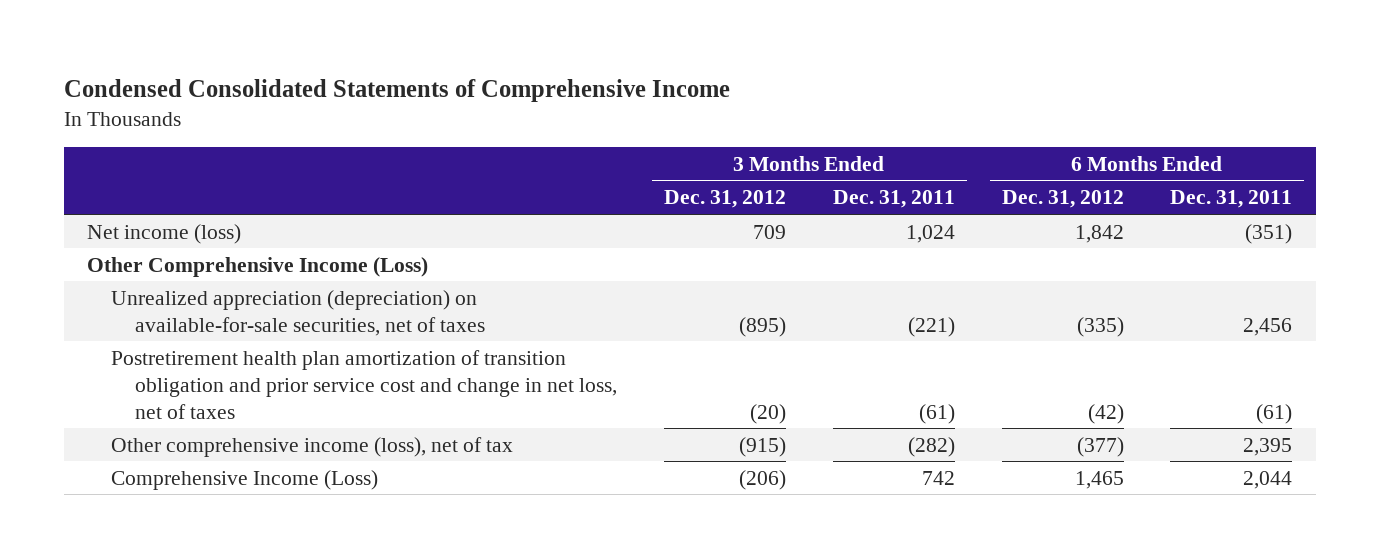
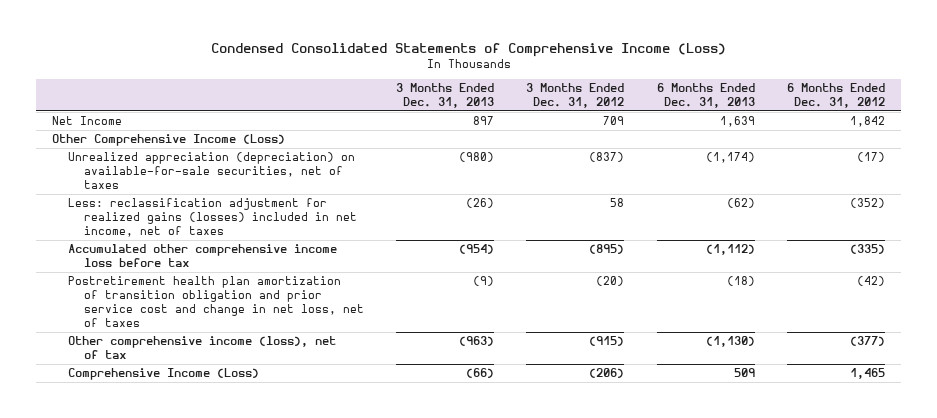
[63,78,730,102] Condensed Consolidated Statements of Comprehensive Income -> [210,43,726,58] Condensed Consolidated Statements of Comprehensive Income (Loss)
[832,190,955,209] Dec. 31, 2011 -> none
[1170,190,1293,209] Dec. 31, 2011 -> none
none -> [395,83,494,109] 3 Months Ended Dec. 31, 2013
none -> [656,83,755,109] 6 Months Ended Dec. 31, 2013
[87,223,242,244] Net income (loss) -> [52,116,123,126] Net Income
[739,316,787,337] (895) -> [589,152,625,163] (837)
[1076,316,1124,337] (335) -> [856,152,885,163] (17)
none -> [67,198,357,237] Less: reclassification adjustment for realized gains (losses) included in net income, net of taxes
none -> [67,244,337,268] Accumulated other comprehensive income loss before tax

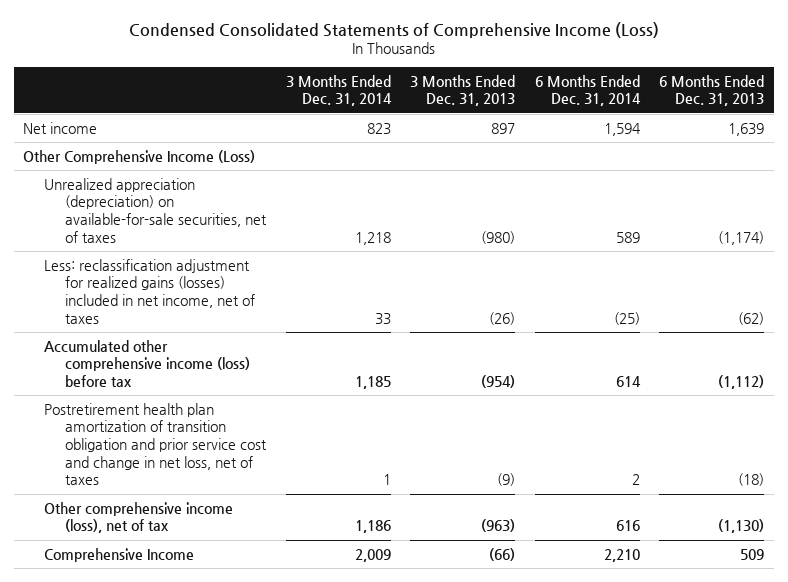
[526,83,625,109] 3 Months Ended Dec. 31, 2012 -> none
[786,83,885,109] 6 Months Ended Dec. 31, 2012 -> none
none -> [285,74,392,107] 3 Months Ended Dec. 31, 2014
none -> [534,74,641,107] 6 Months Ended Dec. 31, 2014
[52,116,123,126] Net Income -> [23,121,98,134] Net income
[67,244,337,268] Accumulated other comprehensive income loss before tax -> [44,339,251,388] Accumulated other comprehensive income (loss) before tax
[67,368,259,381] Comprehensive Income (Loss) -> [44,547,195,562] Comprehensive Income

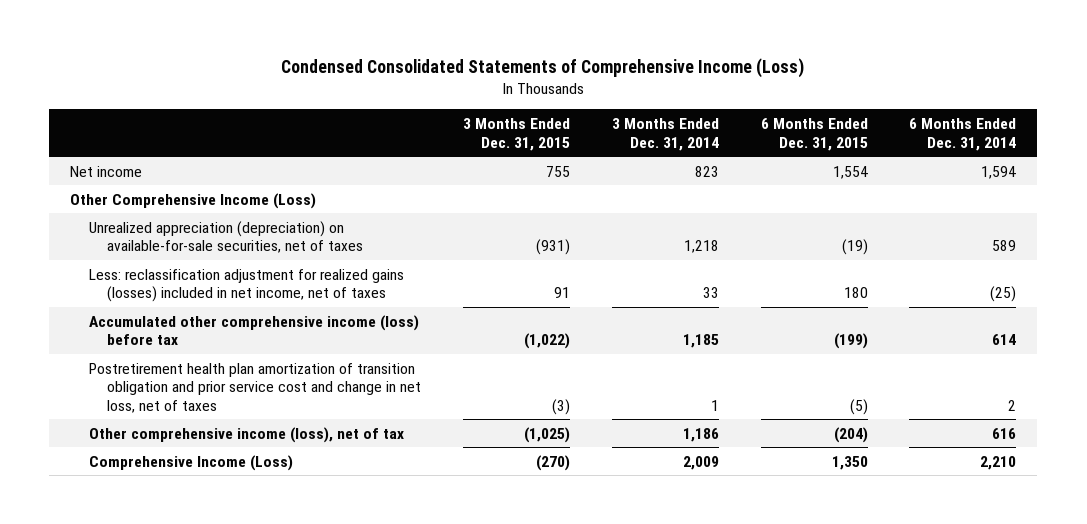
[410,74,516,107] 3 Months Ended Dec. 31, 2013 -> none
[659,74,765,107] 6 Months Ended Dec. 31, 2013 -> none
none -> [463,117,571,151] 3 Months Ended Dec. 31, 2015
none -> [760,117,868,151] 6 Months Ended Dec. 31, 2015
[44,547,195,562] Comprehensive Income -> [88,454,293,471] Comprehensive Income (Loss)

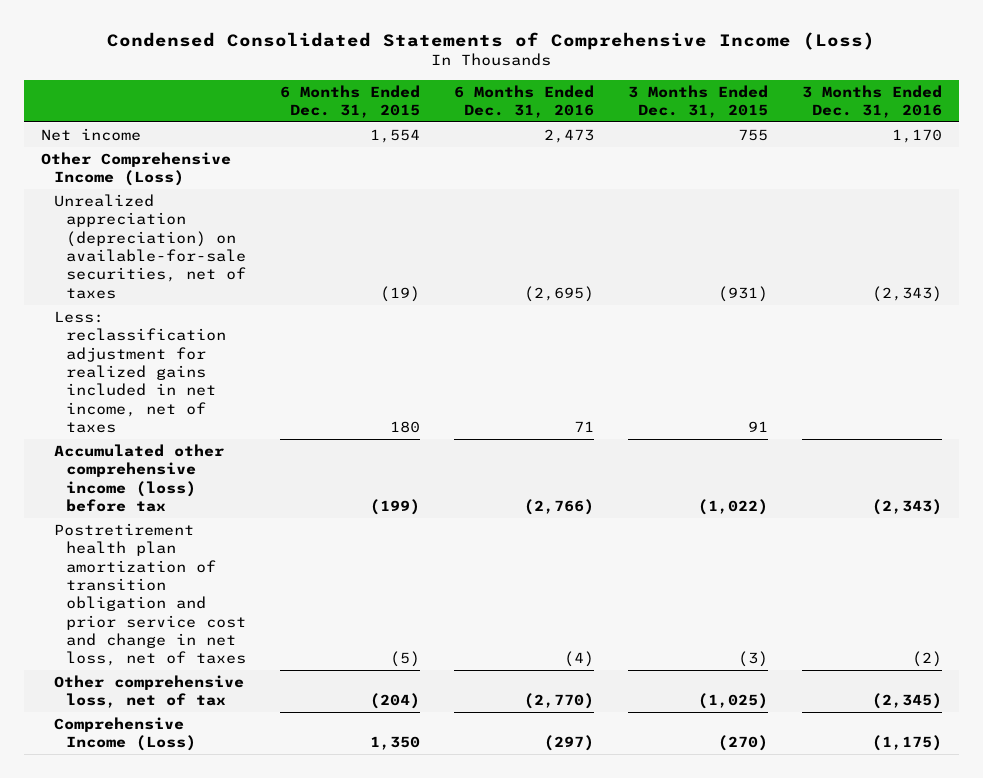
[611,117,719,151] 3 Months Ended Dec. 31, 2014 -> none
[909,117,1017,151] 6 Months Ended Dec. 31, 2014 -> none
none -> [454,84,595,118] 6 Months Ended Dec. 31, 2016
none -> [801,84,942,118] 3 Months Ended Dec. 31, 2016
[88,268,404,303] Less: reclassification adjustment for realized gains (losses) included in net income, net of taxes -> [53,310,227,434] Less: reclassification adjustment for realized gains included in net income, net of taxes
[88,426,404,443] Other comprehensive income (loss), net of tax -> [53,674,244,709] Other comprehensive loss, net of tax

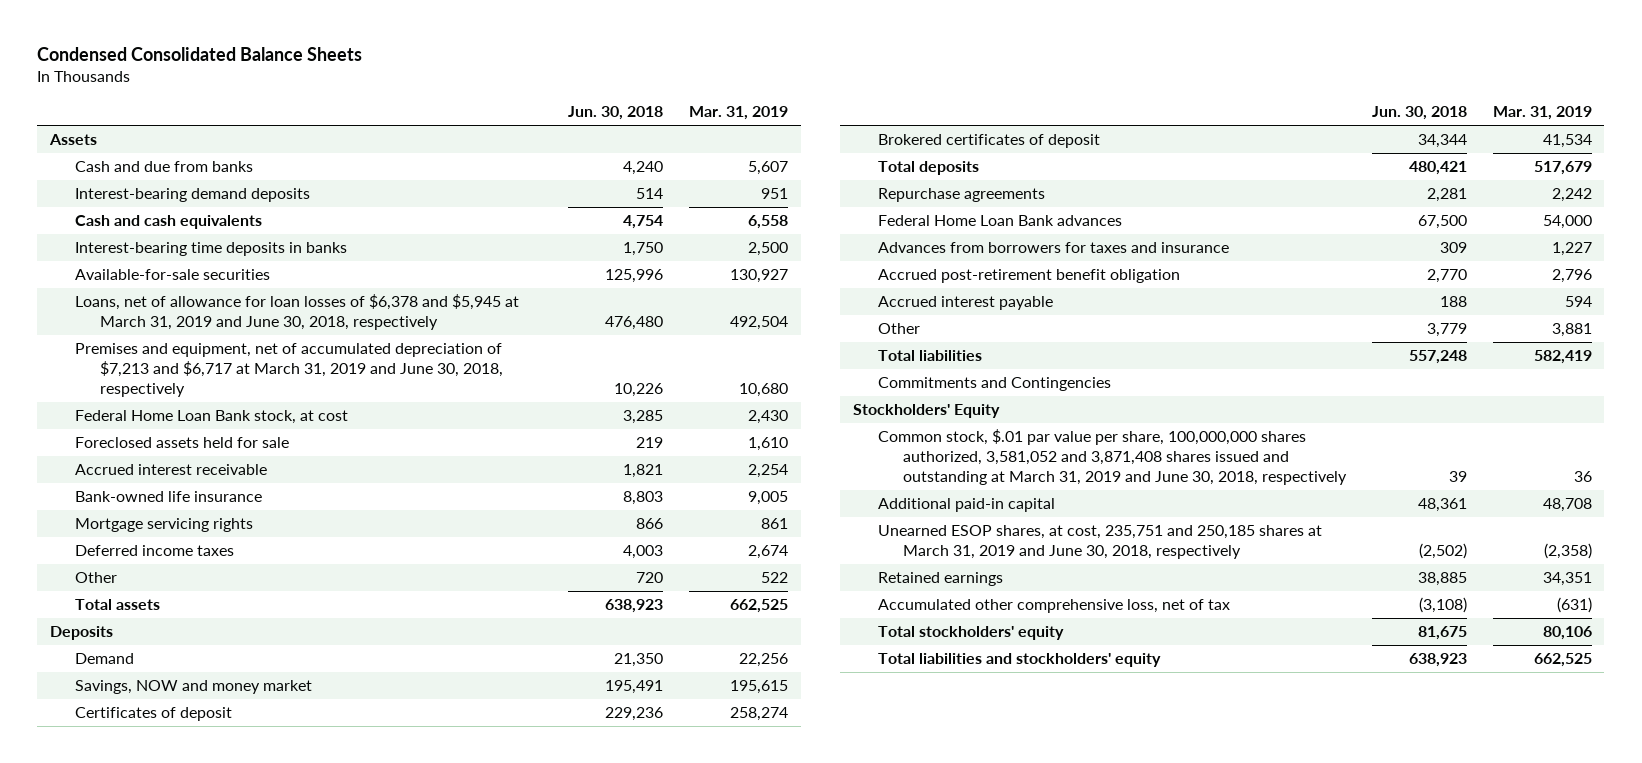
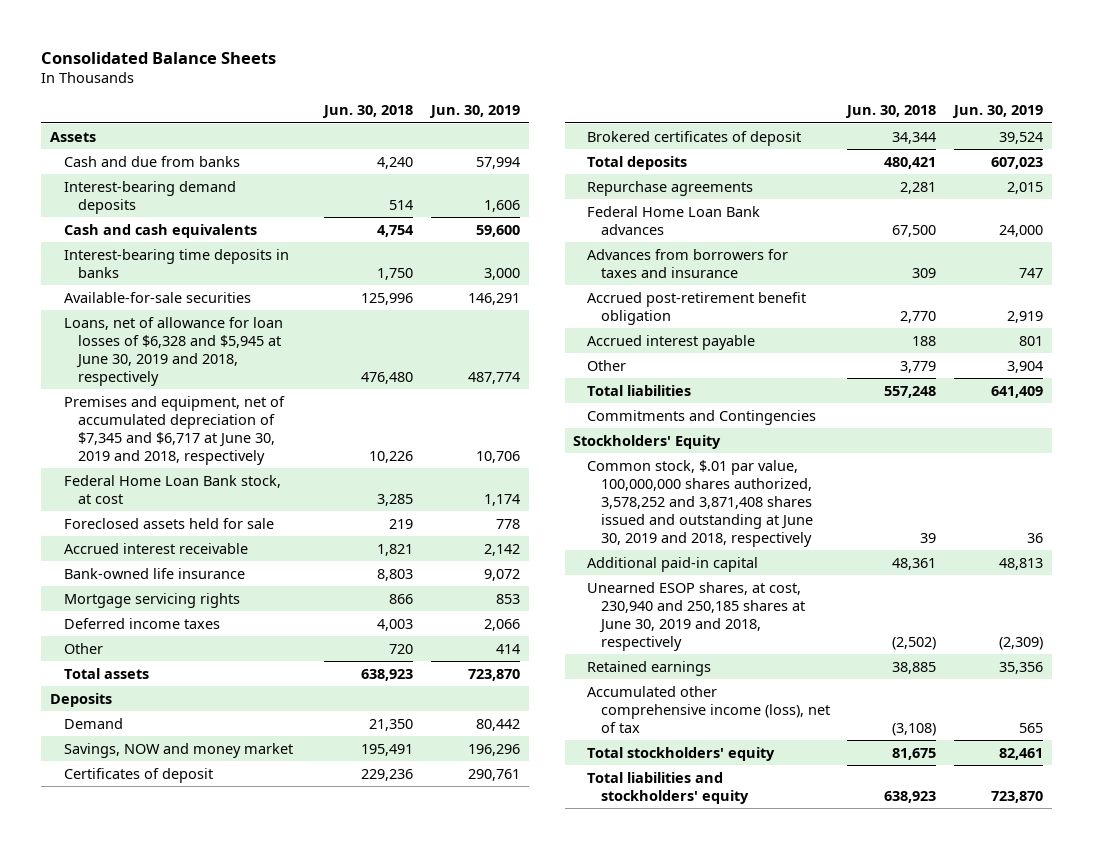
[37,47,363,62] Condensed Consolidated Balance Sheets -> [41,51,277,64] Consolidated Balance Sheets
[689,106,789,121] Mar. 31, 2019 -> none
none -> [428,105,520,119] Jun. 30, 2019
[74,294,519,331] Loans, net of allowance for loan losses of $6,378 and $5,945 at March 31, 2019 and June 30, 2018, respectively -> [64,316,284,387] Loans, net of allowance for loan losses of $6,328 and $5,945 at June 30, 2019 and 2018, respectively
[74,343,503,398] Premises and equipment, net of accumulated depreciation of $7,213 and $6,717 at March 31, 2019 and June 30, 2018, respectively -> [64,395,286,466] Premises and equipment, net of accumulated depreciation of $7,345 and $6,717 at June 30, 2019 and 2018, respectively
[878,429,1347,486] Common stock, $.01 par value per share, 100,000,000 shares authorized, 3,581,052 and 3,871,408 shares issued and outstanding at March 31, 2019 and June 30, 2018, respectively -> [587,459,813,548] Common stock, $.01 par value, 100,000,000 shares authorized, 3,578,252 and 3,871,408 shares issued and outstanding at June 30, 2019 and 2018, respectively
[878,525,1323,560] Unearned ESOP shares, at cost, 235,751 and 250,185 shares at March 31, 2019 and June 30, 2018, respectively -> [587,581,805,652] Unearned ESOP shares, at cost, 230,940 and 250,185 shares at June 30, 2019 and 2018, respectively
[878,599,1231,614] Accumulated other comprehensive loss, net of tax -> [587,685,830,733] Accumulated other comprehensive income (loss), net of tax

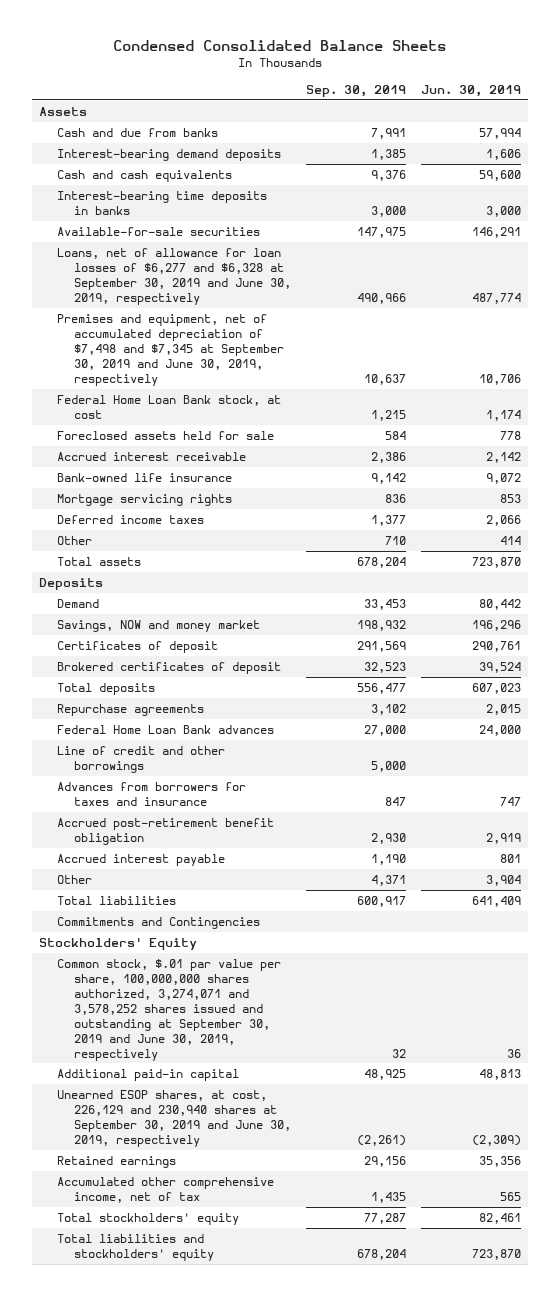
[41,51,277,64] Consolidated Balance Sheets -> [112,39,446,51] Condensed Consolidated Balance Sheets
[322,105,414,119] Jun. 30, 2018 -> none
none -> [305,84,406,97] Sep. 30, 2019
[64,316,284,387] Loans, net of allowance for loan losses of $6,328 and $5,945 at June 30, 2019 and 2018, respectively -> [56,248,291,305] Loans, net of allowance for loan losses of $6,277 and $6,328 at September 30, 2019 and June 30, 2019, respectively
[64,395,286,466] Premises and equipment, net of accumulated depreciation of $7,345 and $6,717 at June 30, 2019 and 2018, respectively -> [56,314,284,386] Premises and equipment, net of accumulated depreciation of $7,498 and $7,345 at September 30, 2019 and June 30, 2019, respectively
none -> [56,746,225,773] Line of credit and other borrowings
[587,459,813,548] Common stock, $.01 par value, 100,000,000 shares authorized, 3,578,252 and 3,871,408 shares issued and outstanding at June 30, 2019 and 2018, respectively -> [56,959,281,1061] Common stock, $.01 par value per share, 100,000,000 shares authorized, 3,274,071 and 3,578,252 shares issued and outstanding at September 30, 2019 and June 30, 2019, respectively
[587,581,805,652] Unearned ESOP shares, at cost, 230,940 and 250,185 shares at June 30, 2019 and 2018, respectively -> [56,1090,291,1147] Unearned ESOP shares, at cost, 226,129 and 230,940 shares at September 30, 2019 and June 30, 2019, respectively
[587,685,830,733] Accumulated other comprehensive income (loss), net of tax -> [56,1177,274,1203] Accumulated other comprehensive income, net of tax

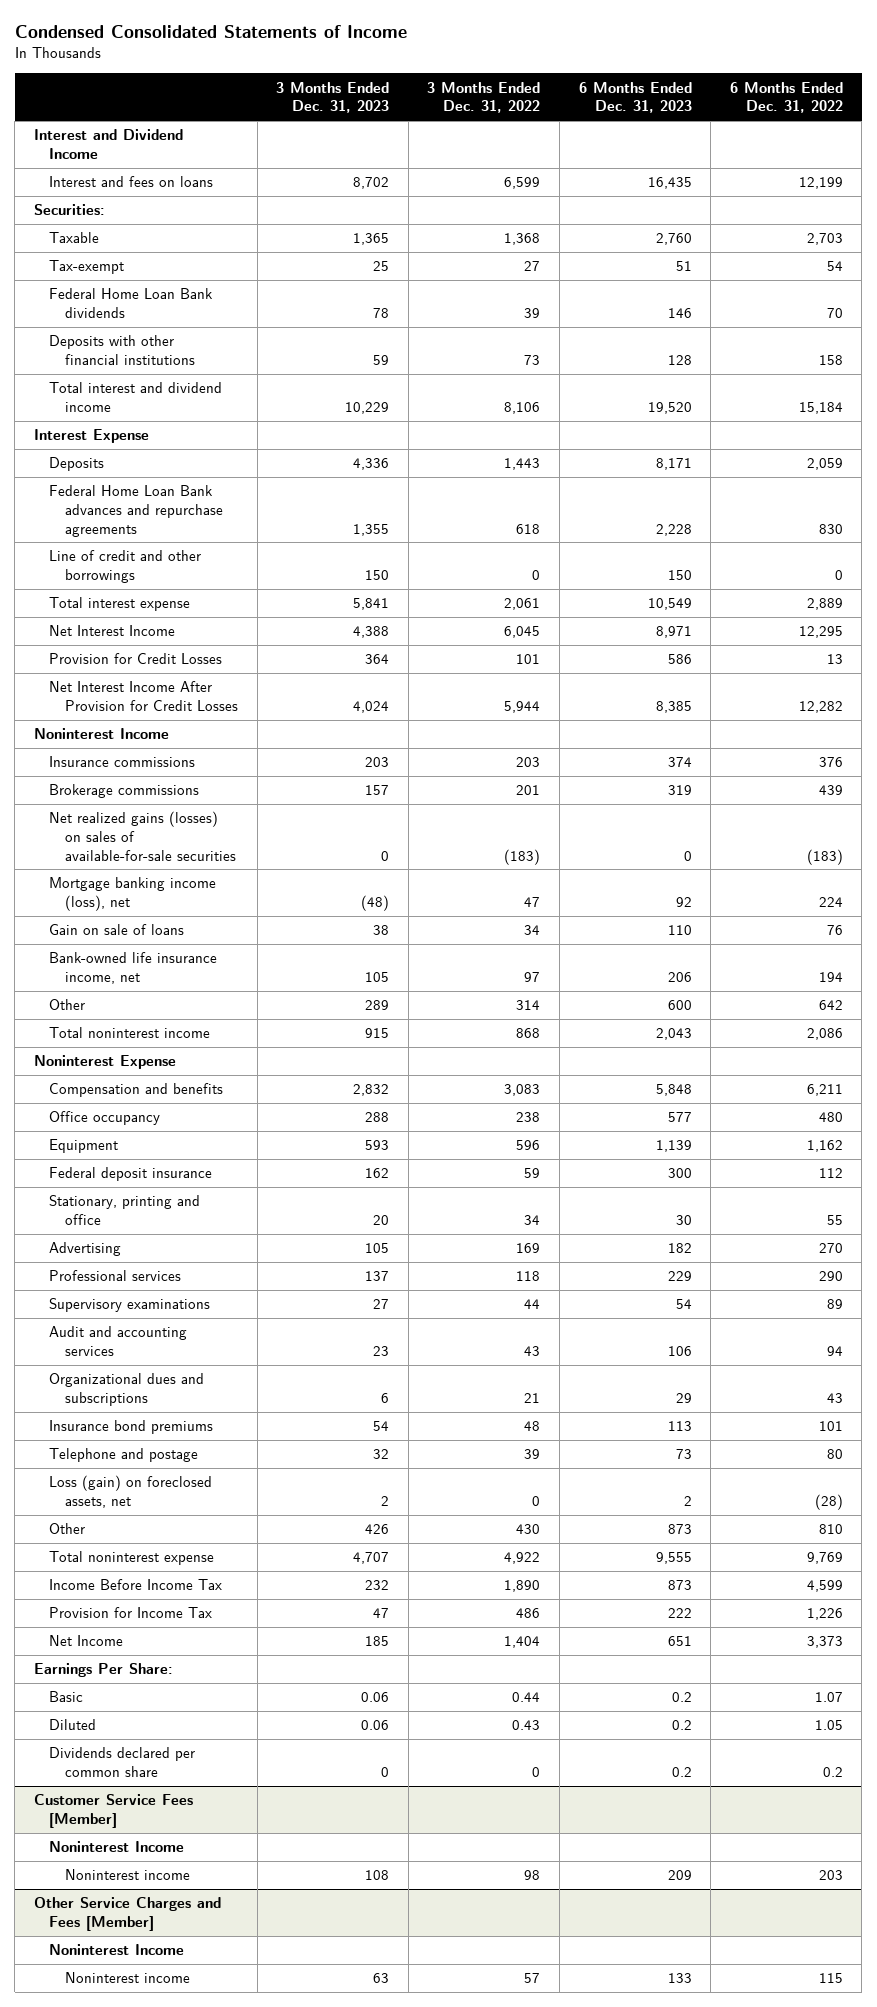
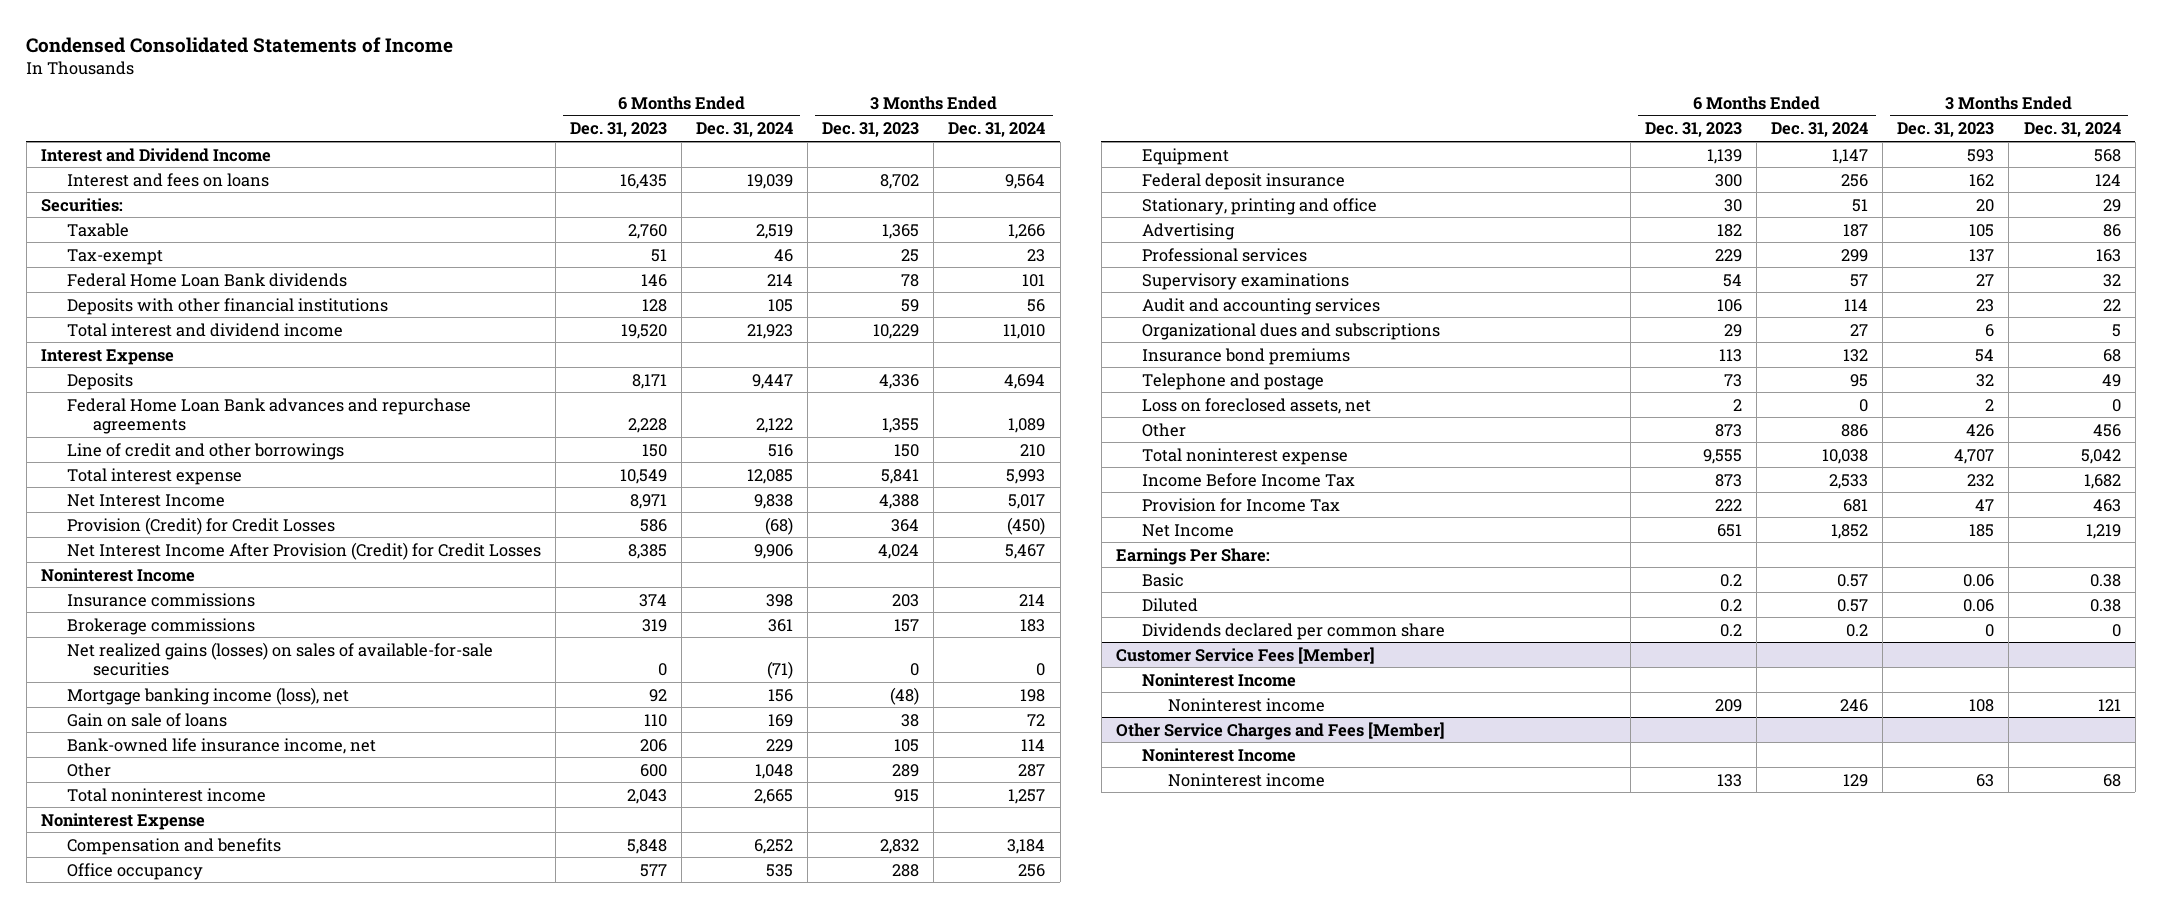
[427,81,541,114] 3 Months Ended Dec. 31, 2022 -> none
[729,81,843,114] 6 Months Ended Dec. 31, 2022 -> none
none -> [696,122,794,138] Dec. 31, 2024
none -> [948,122,1046,138] Dec. 31, 2024
[49,653,223,665] Provision for Credit Losses -> [66,516,335,535] Provision (Credit) for Credit Losses
[49,681,239,711] Net Interest Income After Provision for Credit Losses -> [66,541,541,560] Net Interest Income After Provision (Credit) for Credit Losses
[49,1475,213,1508] Loss (gain) on foreclosed assets, net -> [1141,397,1371,414] Loss on foreclosed assets, net

